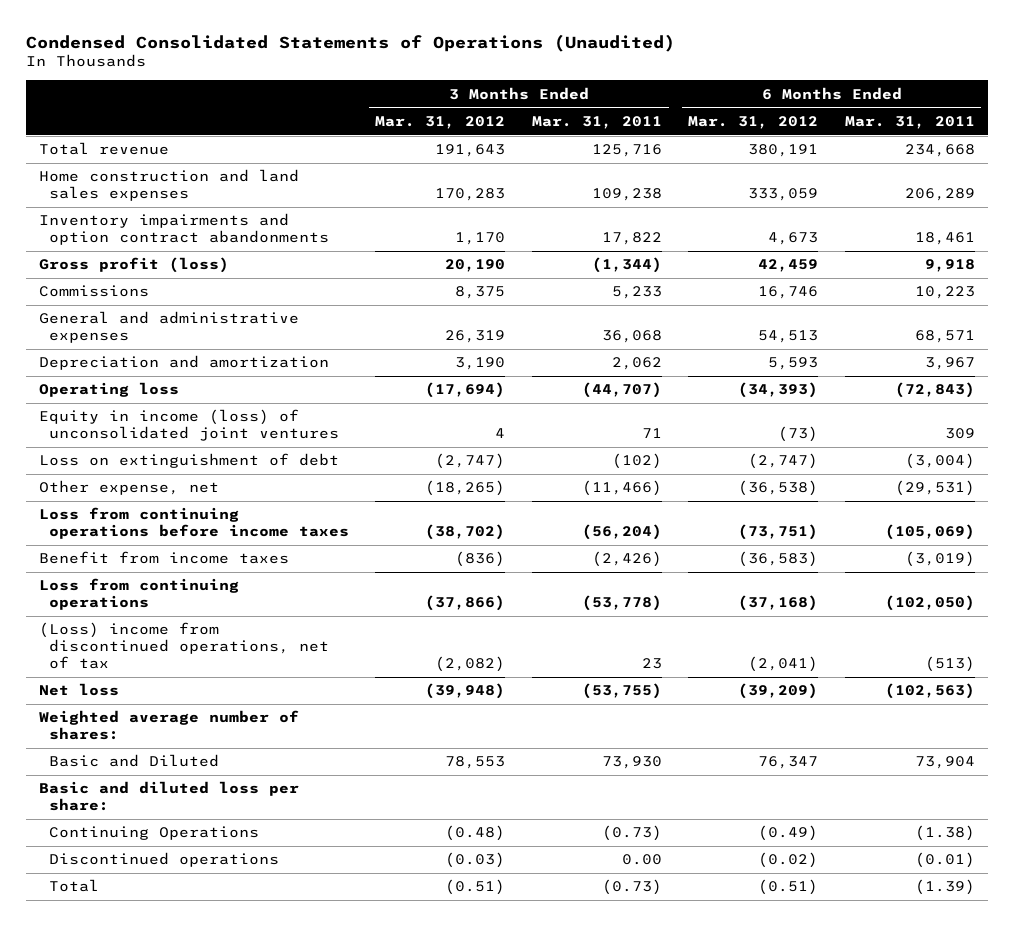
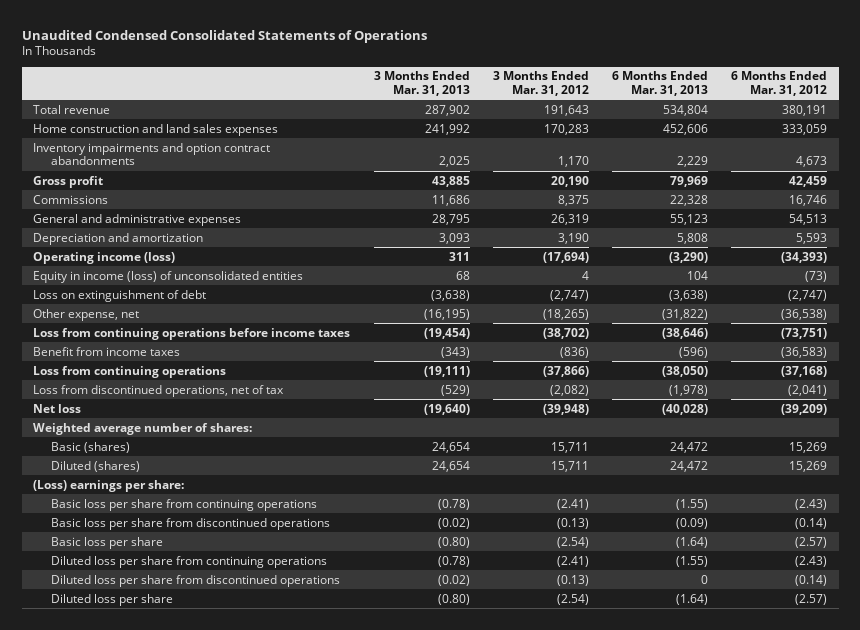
[25,33,675,52] Condensed Consolidated Statements of Operations (Unaudited) -> [21,29,427,43] Unaudited Condensed Consolidated Statements of Operations
[531,115,662,129] Mar. 31, 2011 -> none
[844,115,975,129] Mar. 31, 2011 -> none
none -> [373,71,470,96] 3 Months Ended Mar. 31, 2013
none -> [611,71,708,96] 6 Months Ended Mar. 31, 2013
[39,257,230,274] Gross profit (loss) -> [33,175,104,188] Gross profit
[39,382,180,398] Operating loss -> [33,251,176,264] Operating income (loss)
[39,409,340,442] Equity in income (loss) of unconsolidated joint ventures -> [33,270,304,283] Equity in income (loss) of unconsolidated entities
[39,622,330,670] (Loss) income from discontinued operations, net of tax -> [33,384,285,397] Loss from discontinued operations, net of tax
[49,754,220,768] Basic and Diluted -> none
[49,826,260,841] Continuing Operations -> none
[49,852,280,868] Discontinued operations -> none
[49,879,100,893] Total -> none
none -> [50,441,130,453] Basic (shares)
none -> [50,460,140,472] Diluted (shares)
[39,781,300,812] Basic and diluted loss per share: -> [33,479,185,492] (Loss) earnings per share:
none -> [50,498,317,511] Basic loss per share from continuing operations
none -> [50,517,330,530] Basic loss per share from discontinued operations
none -> [50,536,163,549] Basic loss per share
none -> [50,555,327,568] Diluted loss per share from continuing operations
none -> [50,574,340,587] Diluted loss per share from discontinued operations
none -> [50,593,173,606] Diluted loss per share

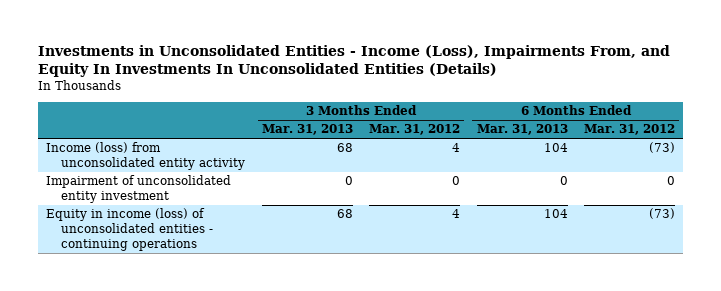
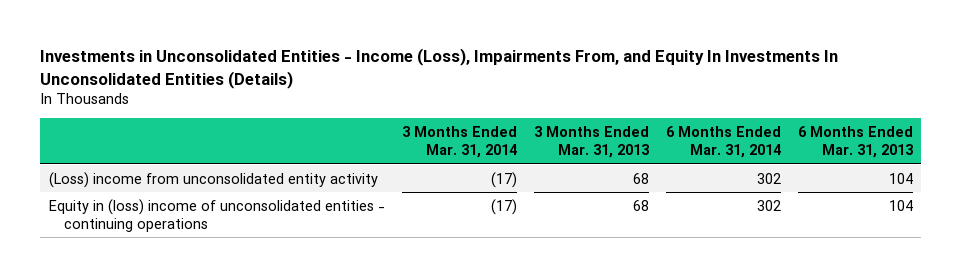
[369,124,461,136] Mar. 31, 2012 -> none
[583,124,675,136] Mar. 31, 2012 -> none
none -> [401,125,517,158] 3 Months Ended Mar. 31, 2014
none -> [665,125,781,158] 6 Months Ended Mar. 31, 2014
[46,175,232,204] Impairment of unconsolidated entity investment -> none
[46,142,246,171] Income (loss) from unconsolidated entity activity -> [48,171,378,188] (Loss) income from unconsolidated entity activity
[46,208,214,252] Equity in income (loss) of unconsolidated entities - continuing operations -> [48,198,385,232] Equity in (loss) income of unconsolidated entities - continuing operations

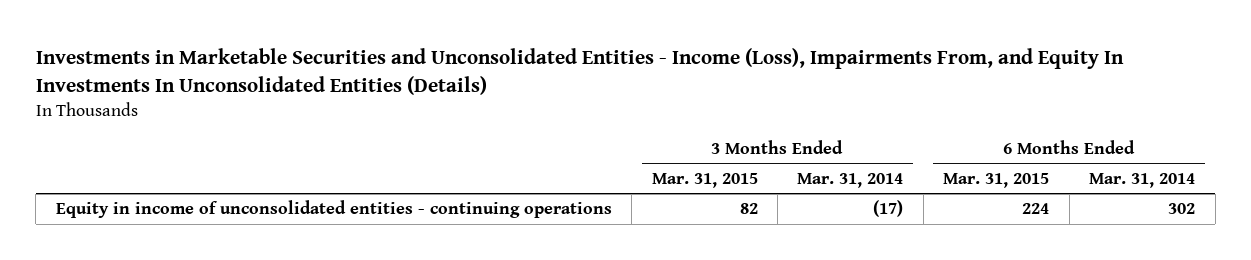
[40,48,839,89] Investments in Unconsolidated Entities - Income (Loss), Impairments From, and Equity In Investments In Unconsolidated Entities (Details) -> [35,47,1124,95] Investments in Marketable Securities and Unconsolidated Entities - Income (Loss), Impairments From, and Equity In Investments In Unconsolidated Entities (Details)
[533,125,649,158] 3 Months Ended Mar. 31, 2013 -> none
[797,125,913,158] 6 Months Ended Mar. 31, 2013 -> none
none -> [651,173,758,189] Mar. 31, 2015
none -> [943,173,1050,189] Mar. 31, 2015
[48,171,378,188] (Loss) income from unconsolidated entity activity -> none
[48,198,385,232] Equity in (loss) income of unconsolidated entities - continuing operations -> [55,200,612,219] Equity in income of unconsolidated entities - continuing operations

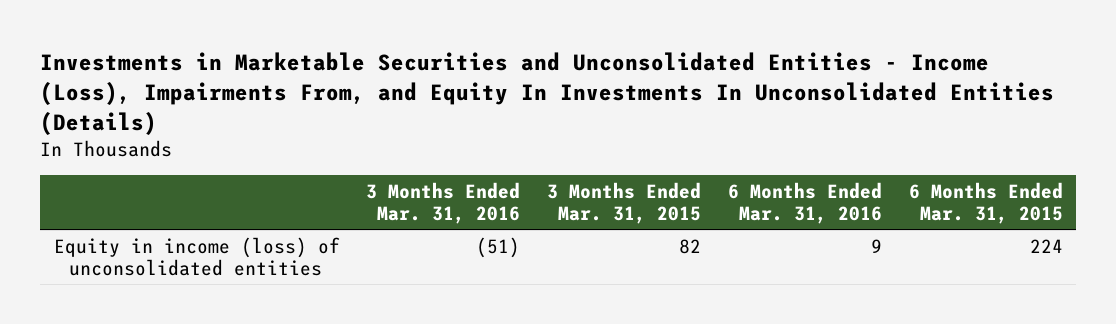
[797,173,904,189] Mar. 31, 2014 -> none
[1089,173,1196,189] Mar. 31, 2014 -> none
none -> [366,181,521,224] 3 Months Ended Mar. 31, 2016
none -> [728,181,883,224] 6 Months Ended Mar. 31, 2016
[55,200,612,219] Equity in income of unconsolidated entities - continuing operations -> [53,236,340,276] Equity in income (loss) of unconsolidated entities

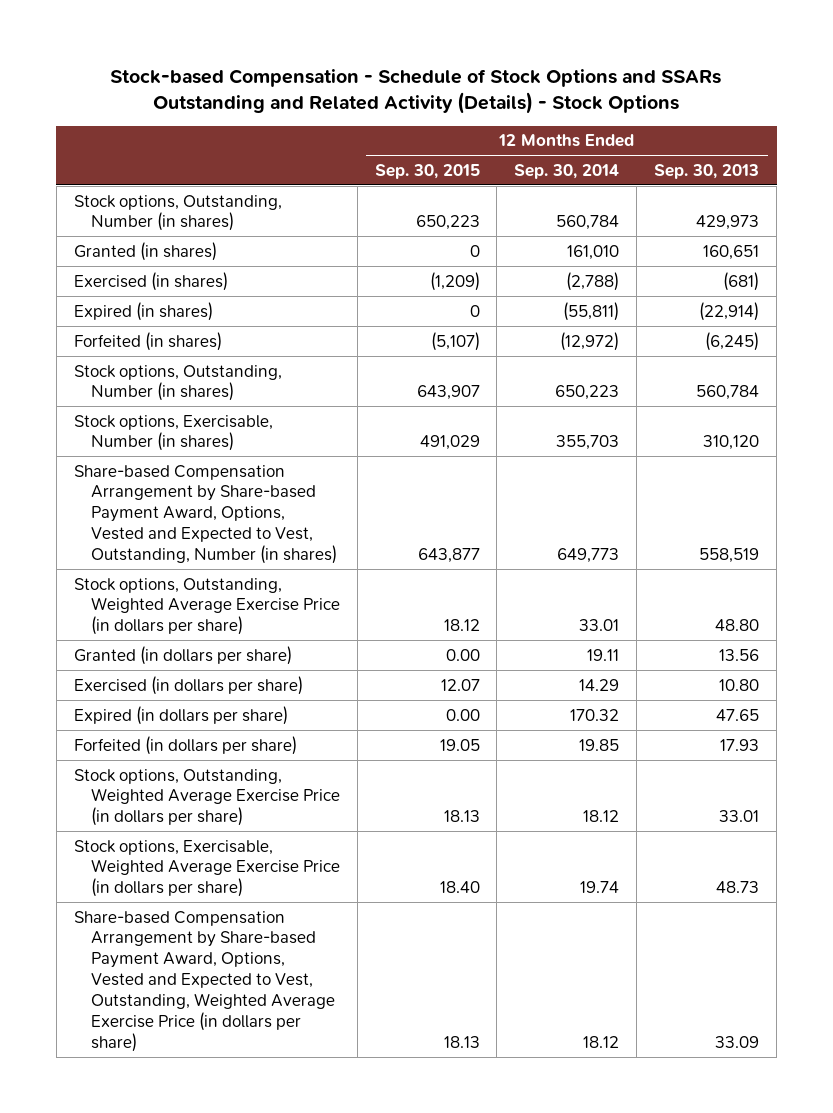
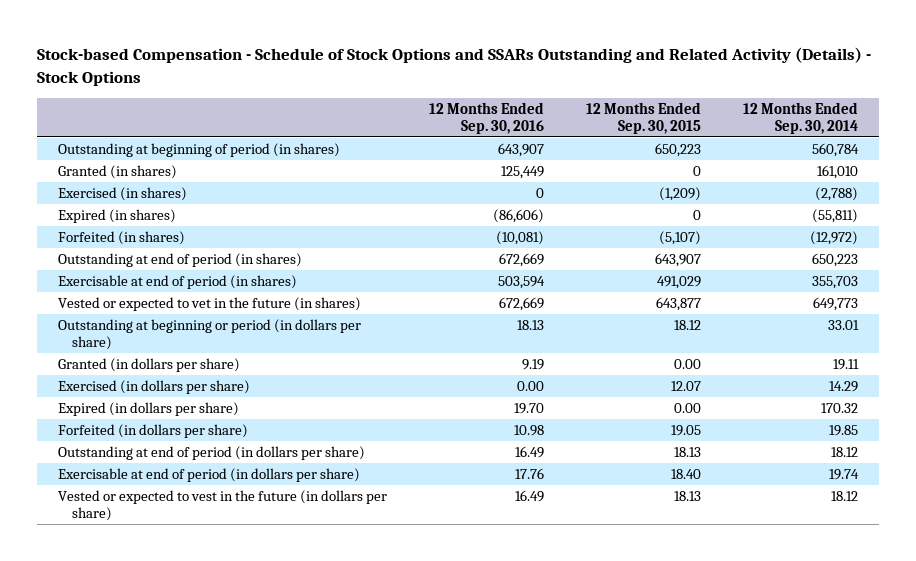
[654,163,760,179] Sep. 30, 2013 -> none
none -> [428,101,544,135] 12 Months Ended Sep. 30, 2016
[73,194,282,232] Stock options, Outstanding, Number (in shares) -> [57,142,340,157] Outstanding at beginning of period (in shares)
[73,364,282,402] Stock options, Outstanding, Number (in shares) -> [57,252,302,267] Outstanding at end of period (in shares)
[73,414,273,452] Stock options, Exercisable, Number (in shares) -> [57,274,297,289] Exercisable at end of period (in shares)
[73,464,337,565] Share-based Compensation Arrangement by Share-based Payment Award, Options, Vested and Expected to Vest, Outstanding, Number (in shares) -> [57,296,361,311] Vested or expected to vet in the future (in shares)
[73,577,340,636] Stock options, Outstanding, Weighted Average Exercise Price (in dollars per share) -> [57,318,361,351] Outstanding at beginning or period (in dollars per share)
[73,768,340,827] Stock options, Outstanding, Weighted Average Exercise Price (in dollars per share) -> [57,445,365,460] Outstanding at end of period (in dollars per share)
[73,839,340,898] Stock options, Exercisable, Weighted Average Exercise Price (in dollars per share) -> [57,467,360,482] Exercisable at end of period (in dollars per share)
[73,910,335,1053] Share-based Compensation Arrangement by Share-based Payment Award, Options, Vested and Expected to Vest, Outstanding, Weighted Average Exercise Price (in dollars per share) -> [57,489,387,522] Vested or expected to vest in the future (in dollars per share)

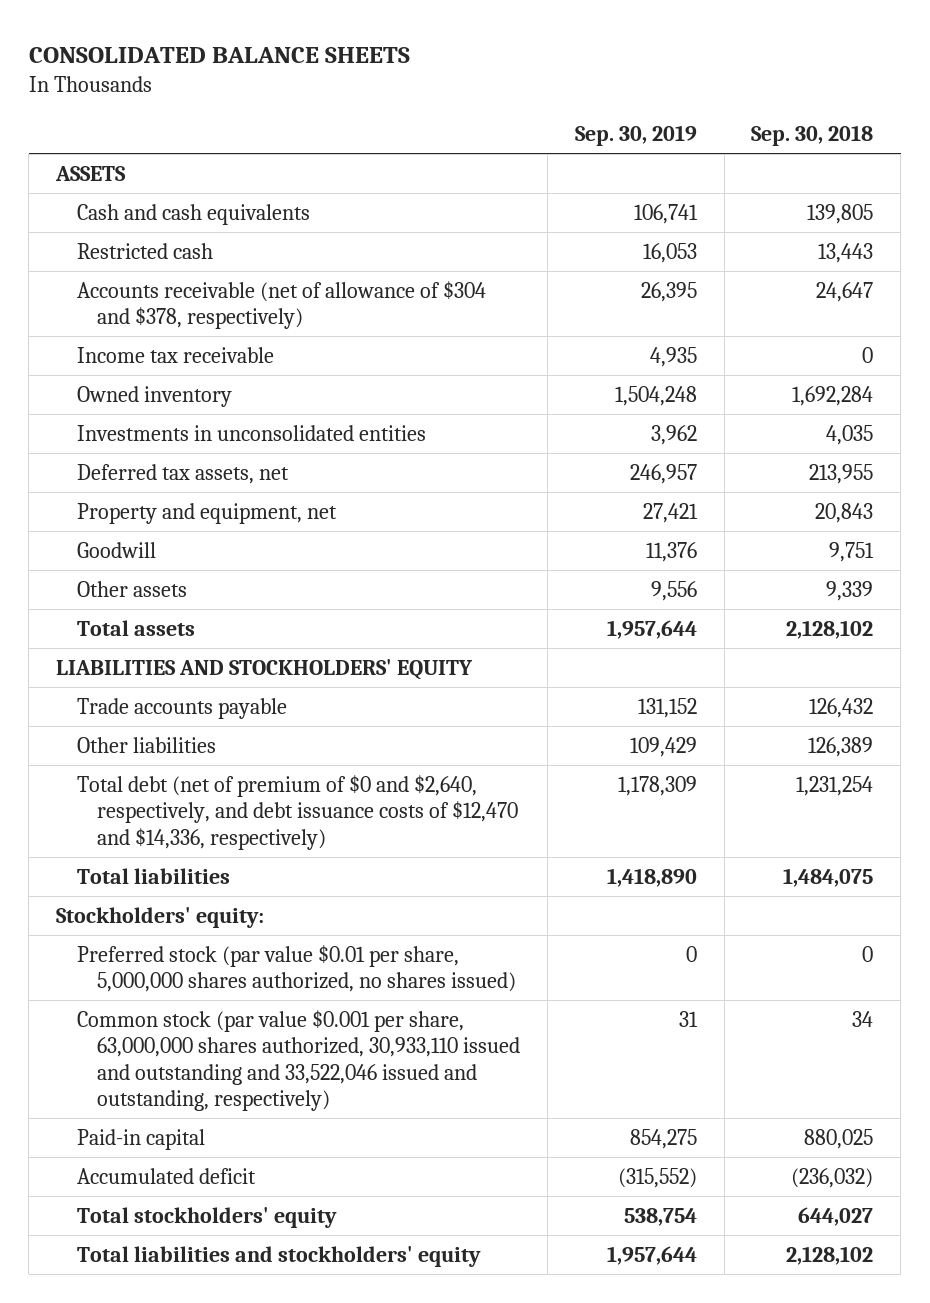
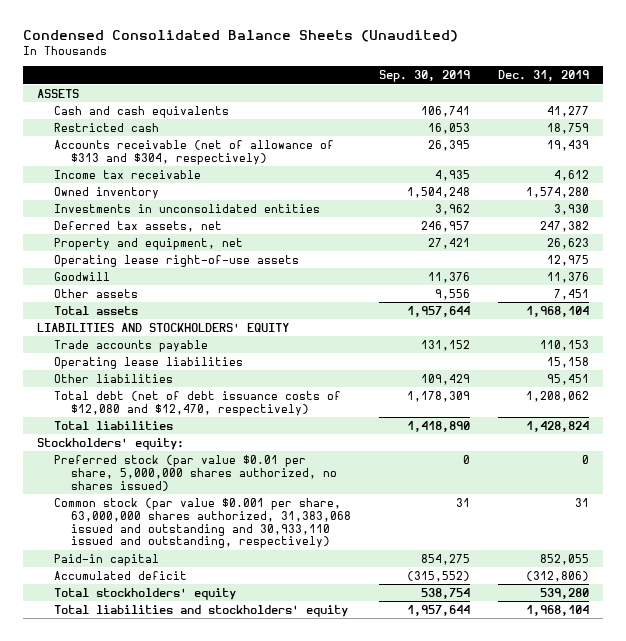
[28,46,410,63] CONSOLIDATED BALANCE SHEETS -> [22,30,458,43] Condensed Consolidated Balance Sheets (Unaudited)
[751,125,874,147] Sep. 30, 2018 -> none
none -> [498,70,590,82] Dec. 31, 2019
[76,280,486,330] Accounts receivable (net of allowance of $304 and $378, respectively) -> [54,139,335,165] Accounts receivable (net of allowance of $313 and $304, respectively)
none -> [54,254,300,267] Operating lease right-of-use assets
none -> [54,356,244,369] Operating lease liabilities
[76,774,519,850] Total debt (net of premium of $0 and $2,640, respectively, and debt issuance costs of $12,470 and $14,336, respectively) -> [54,390,342,416] Total debt (net of debt issuance costs of $12,080 and $12,470, respectively)
[76,1009,521,1112] Common stock (par value $0.001 per share, 63,000,000 shares authorized, 30,933,110 issued and outstanding and 33,522,046 issued and outstanding, respectively) -> [54,497,352,549] Common stock (par value $0.001 per share, 63,000,000 shares authorized, 31,383,068 issued and outstanding and 30,933,110 issued and outstanding, respectively)

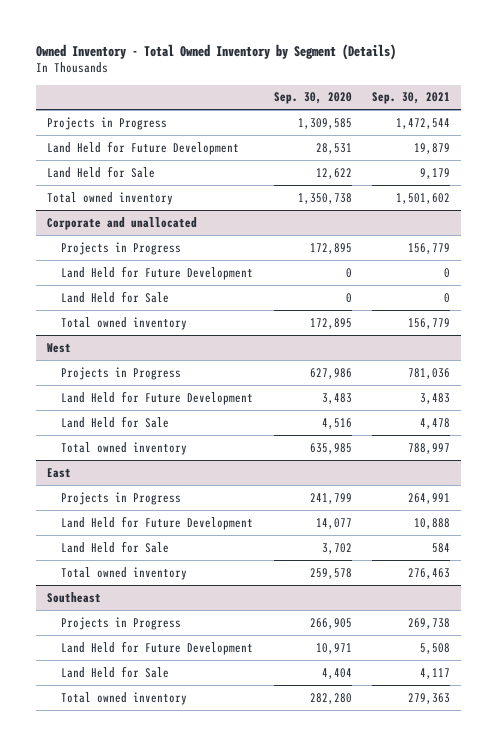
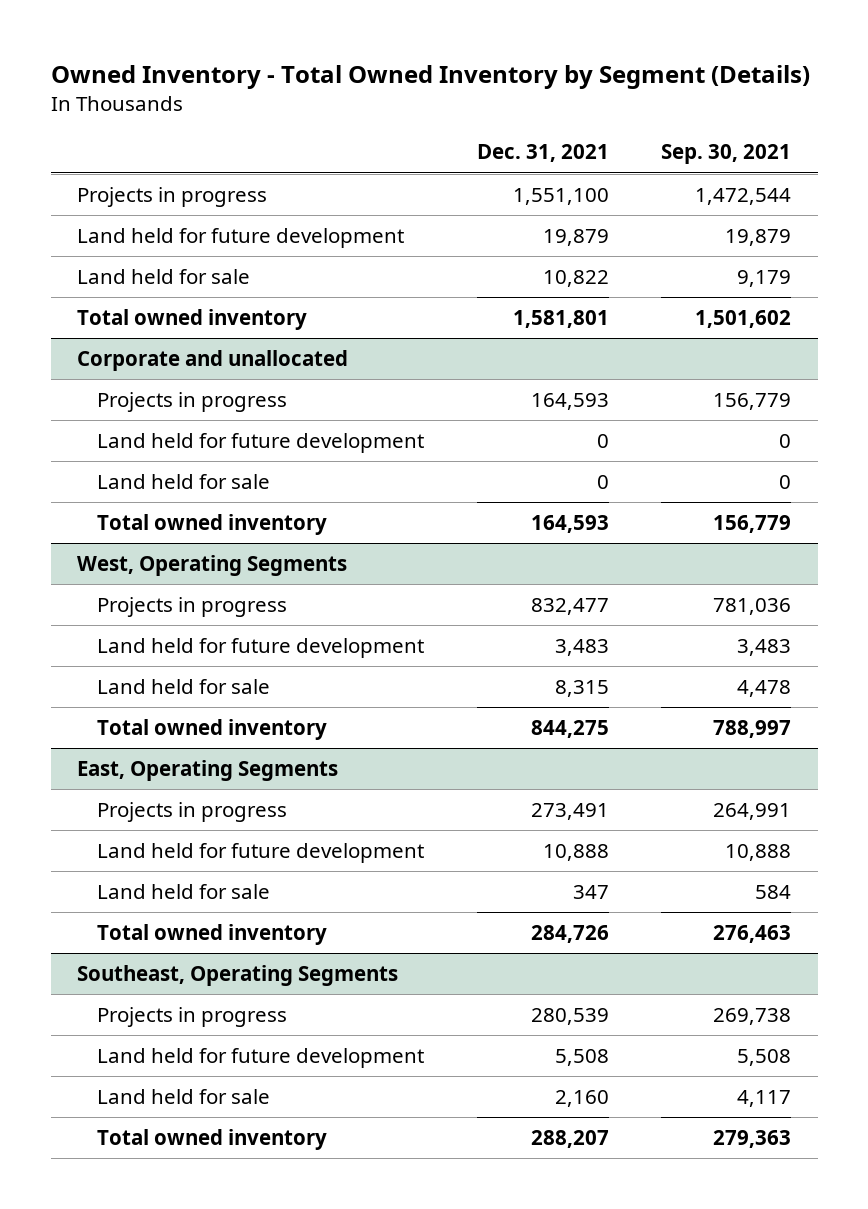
[273,92,352,105] Sep. 30, 2020 -> none
none -> [476,144,609,163] Dec. 31, 2021
[46,116,167,130] Projects in Progress -> [76,187,267,208] Projects in progress
[46,140,239,155] Land Held for Future Development -> [76,228,404,249] Land held for future development
[46,165,155,178] Land Held for Sale -> [76,269,250,285] Land held for sale
[61,241,182,255] Projects in Progress -> [96,392,287,413] Projects in progress
[61,265,254,280] Land Held for Future Development -> [96,433,424,454] Land held for future development
[61,290,170,303] Land Held for Sale -> [96,474,270,490] Land held for sale
[46,342,71,353] West -> none
none -> [76,555,347,577] West, Operating Segments
[61,366,182,380] Projects in Progress -> [96,597,287,618] Projects in progress
[61,390,254,405] Land Held for Future Development -> [96,638,424,659] Land held for future development
[61,415,170,428] Land Held for Sale -> [96,679,270,695] Land held for sale
[46,467,71,478] East -> none
none -> [76,760,338,782] East, Operating Segments
[61,491,182,505] Projects in Progress -> [96,802,287,823] Projects in progress
[61,515,254,530] Land Held for Future Development -> [96,843,424,864] Land held for future development
[61,540,170,553] Land Held for Sale -> [96,884,270,900] Land held for sale
[46,591,101,603] Southeast -> none
none -> [76,965,398,987] Southeast, Operating Segments
[61,616,182,630] Projects in Progress -> [96,1007,287,1028] Projects in progress
[61,640,254,655] Land Held for Future Development -> [96,1048,424,1069] Land held for future development
[61,665,170,678] Land Held for Sale -> [96,1089,270,1105] Land held for sale

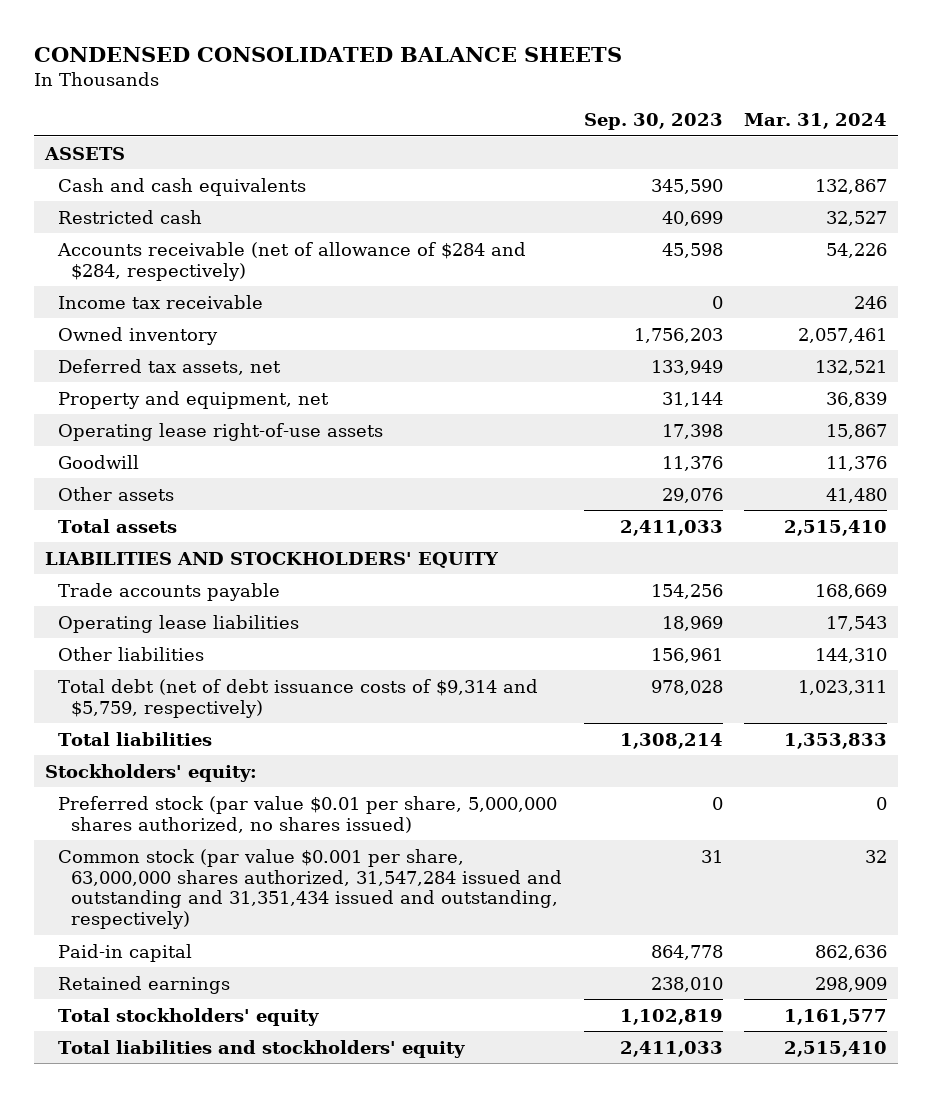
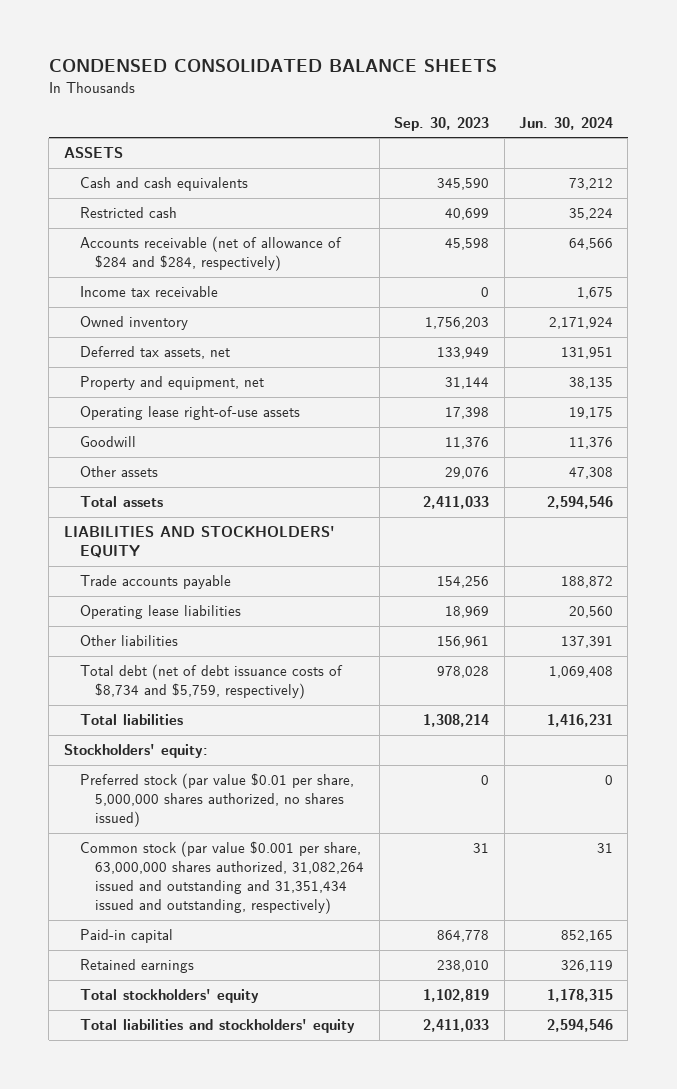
[743,113,887,130] Mar. 31, 2024 -> none
none -> [519,116,614,130] Jun. 30, 2024
[58,678,539,718] Total debt (net of debt issuance costs of $9,314 and $5,759, respectively) -> [79,664,343,700] Total debt (net of debt issuance costs of $8,734 and $5,759, respectively)
[58,848,563,930] Common stock (par value $0.001 per share, 63,000,000 shares authorized, 31,547,284 issued and outstanding and 31,351,434 issued and outstanding, respectively) -> [79,841,365,915] Common stock (par value $0.001 per share, 63,000,000 shares authorized, 31,082,264 issued and outstanding and 31,351,434 issued and outstanding, respectively)

